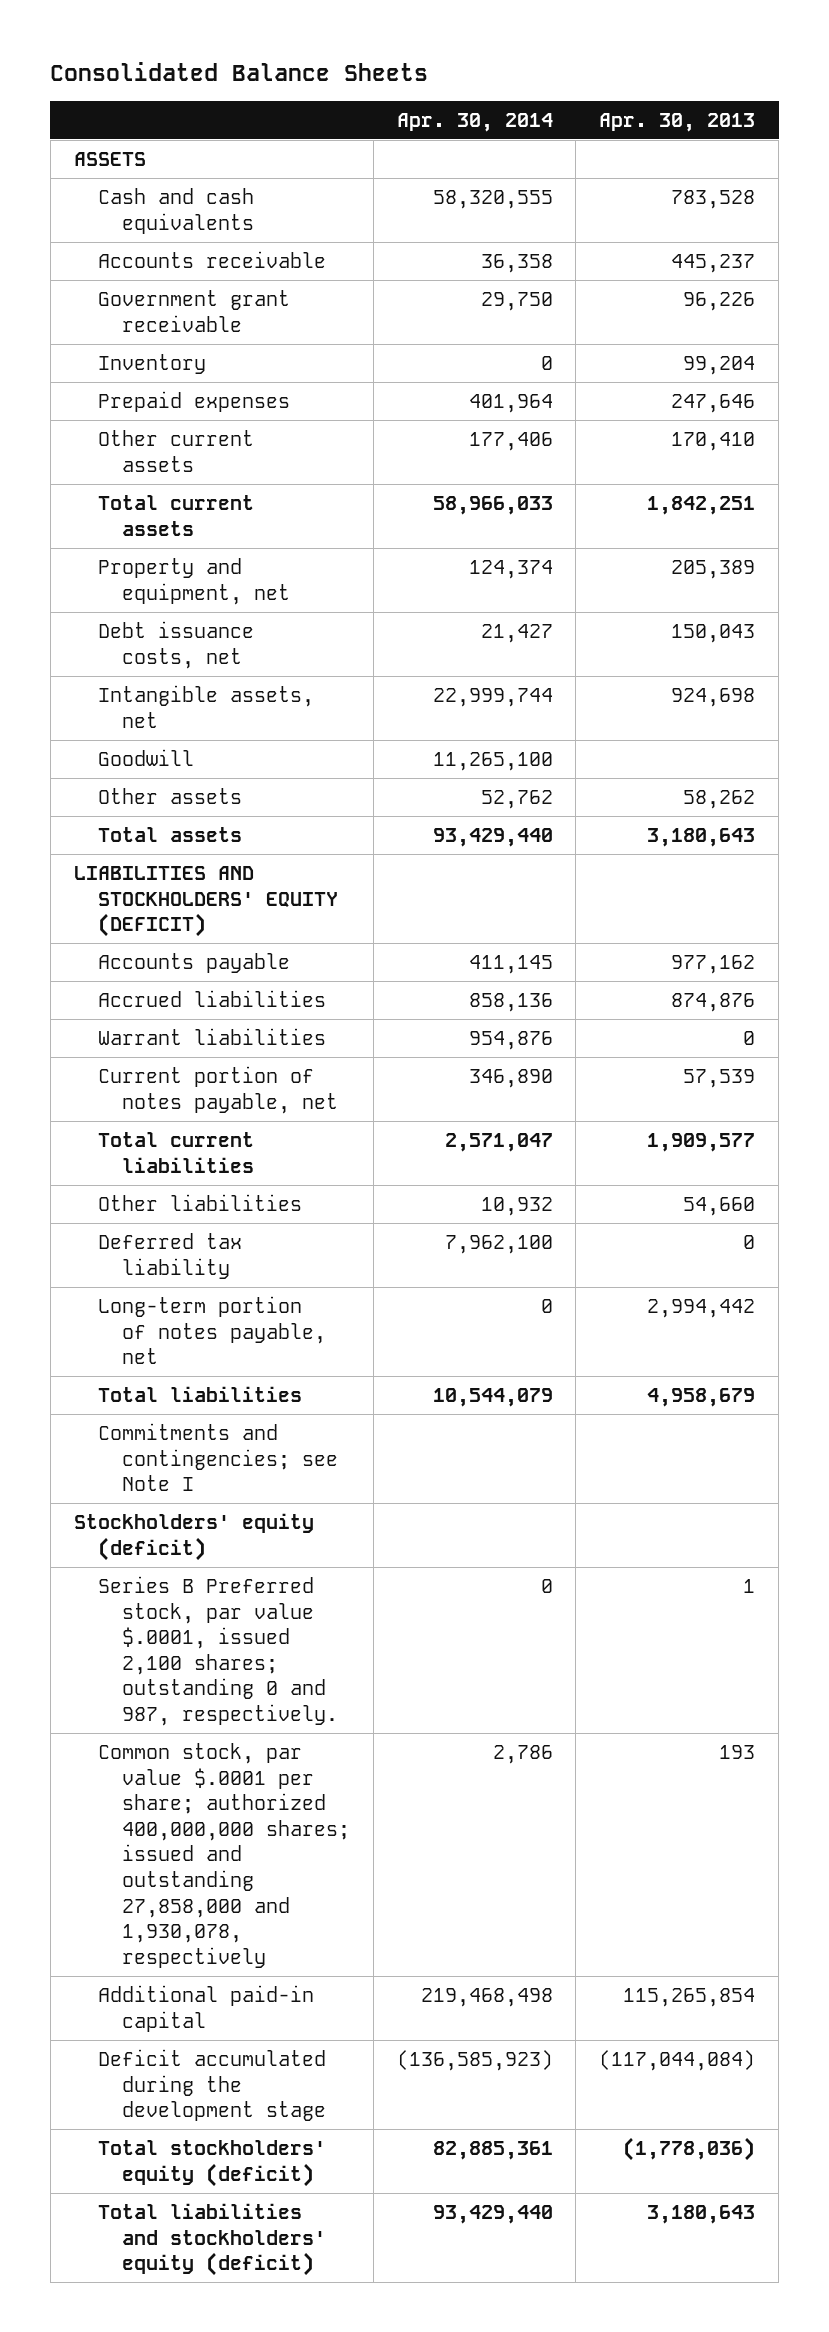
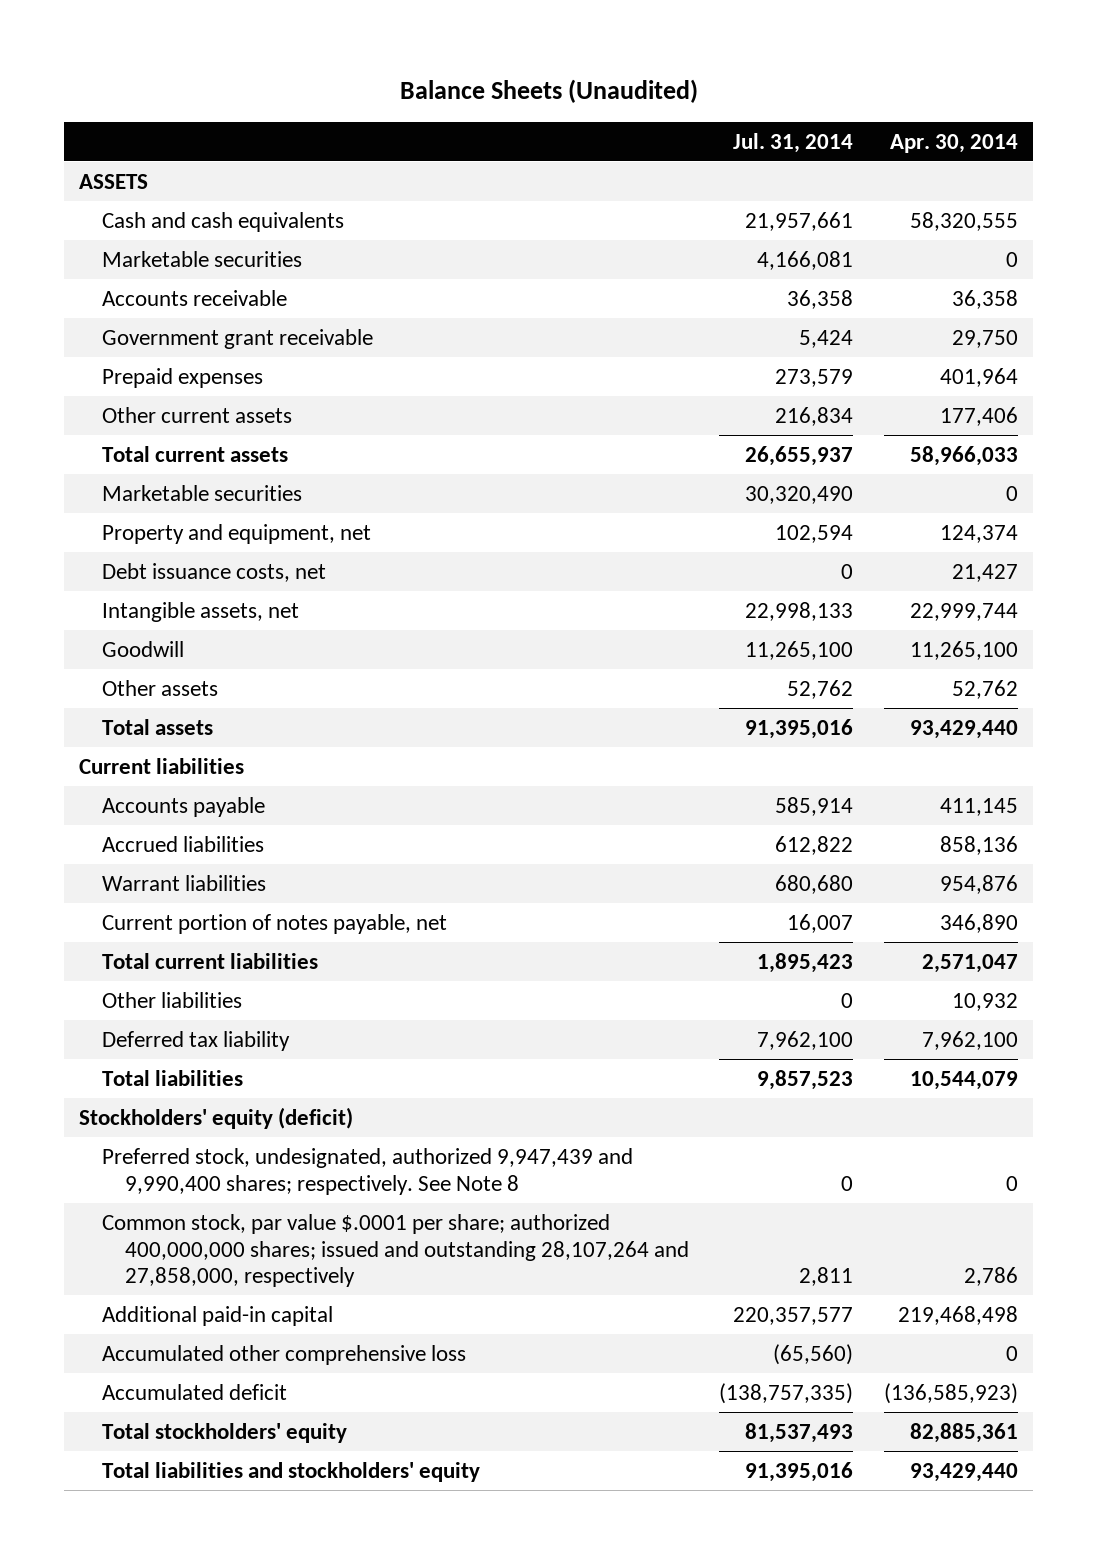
[50,61,429,81] Consolidated Balance Sheets -> [399,79,698,104] Balance Sheets (Unaudited)
[599,112,756,132] Apr. 30, 2013 -> none
none -> [733,132,854,153] Jul. 31, 2014
none -> [102,250,303,267] Marketable securities
[97,354,206,375] Inventory -> none
none -> [102,484,303,501] Marketable securities
[73,866,338,938] LIABILITIES AND STOCKHOLDERS' EQUITY (DEFICIT) -> none
none -> [79,757,245,774] Current liabilities
[97,1296,326,1365] Long-term portion of notes payable, net -> none
[97,1423,338,1492] Commitments and contingencies; see Note I -> none
[97,1576,338,1726] Series B Preferred stock, par value $.0001, issued 2,100 shares; outstanding 0 and 987, respectively. -> none
none -> [102,1147,634,1195] Preferred stock, undesignated, authorized 9,947,439 and 9,990,400 shares; respectively. See Note 8
[97,1743,350,1968] Common stock, par value $.0001 per share; authorized 400,000,000 shares; issued and outstanding 27,858,000 and 1,930,078, respectively -> [102,1213,689,1288] Common stock, par value $.0001 per share; authorized 400,000,000 shares; issued and outstanding 28,107,264 and 27,858,000, respectively
none -> [102,1344,467,1365] Accumulated other comprehensive loss
[97,2049,326,2122] Deficit accumulated during the development stage -> [102,1383,288,1400] Accumulated deficit
[97,2140,326,2187] Total stockholders' equity (deficit) -> [102,1422,348,1443] Total stockholders' equity
[97,2203,326,2277] Total liabilities and stockholders' equity (deficit) -> [102,1461,481,1482] Total liabilities and stockholders' equity

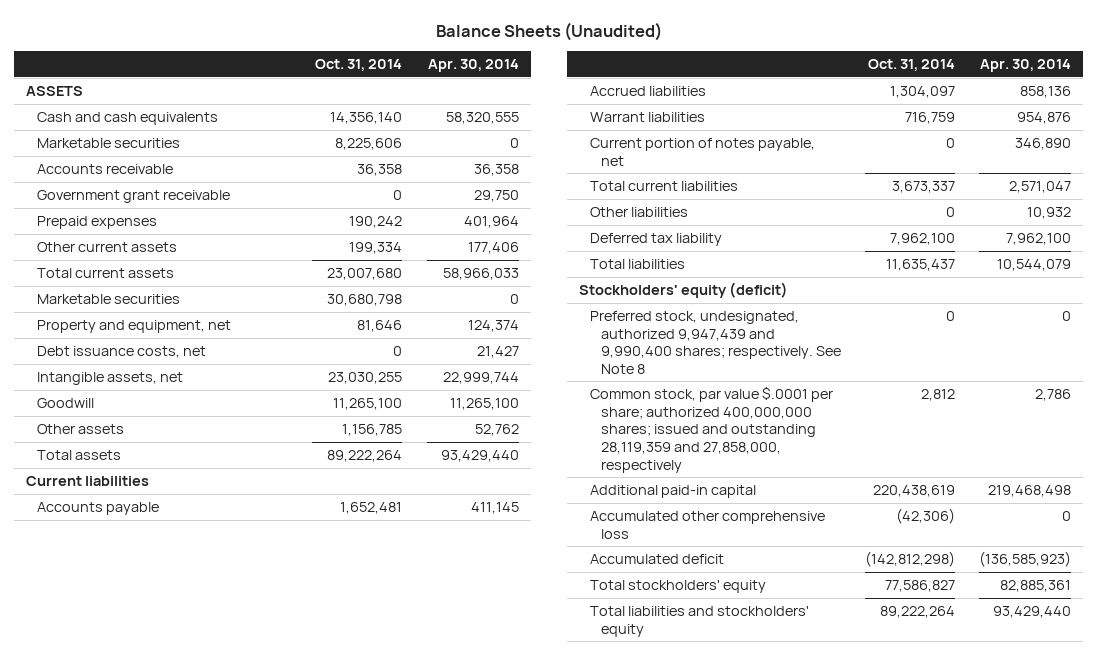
[733,132,854,153] Jul. 31, 2014 -> none
none -> [315,59,403,72] Oct. 31, 2014
[102,1213,689,1288] Common stock, par value $.0001 per share; authorized 400,000,000 shares; issued and outstanding 28,107,264 and 27,858,000, respectively -> [589,386,833,473] Common stock, par value $.0001 per share; authorized 400,000,000 shares; issued and outstanding 28,119,359 and 27,858,000, respectively

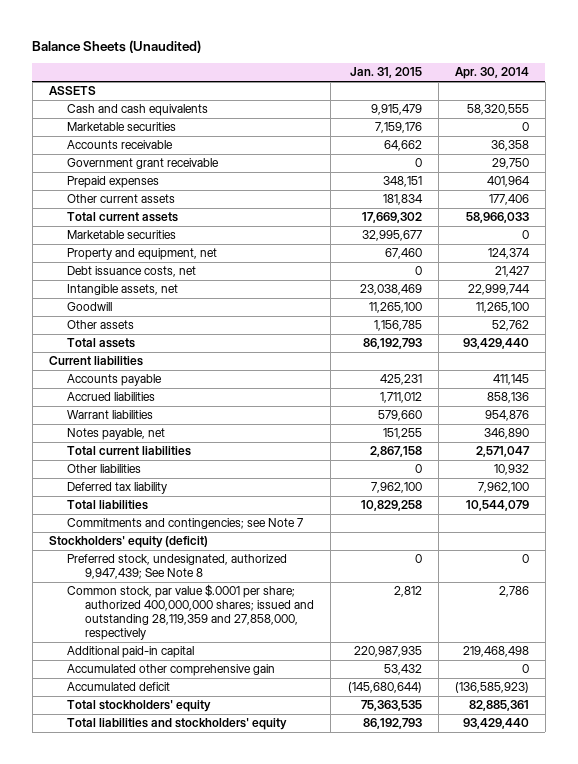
[315,59,403,72] Oct. 31, 2014 -> none
none -> [349,67,422,79] Jan. 31, 2015
[589,138,815,166] Current portion of notes payable, net -> [67,428,166,441] Notes payable, net
none -> [67,518,304,530] Commitments and contingencies; see Note 7
[589,311,841,374] Preferred stock, undesignated, authorized 9,947,439 and 9,990,400 shares; respectively. See Note 8 -> [67,554,288,580] Preferred stock, undesignated, authorized 9,947,439; See Note 8
[589,511,825,539] Accumulated other comprehensive loss -> [67,664,276,677] Accumulated other comprehensive gain

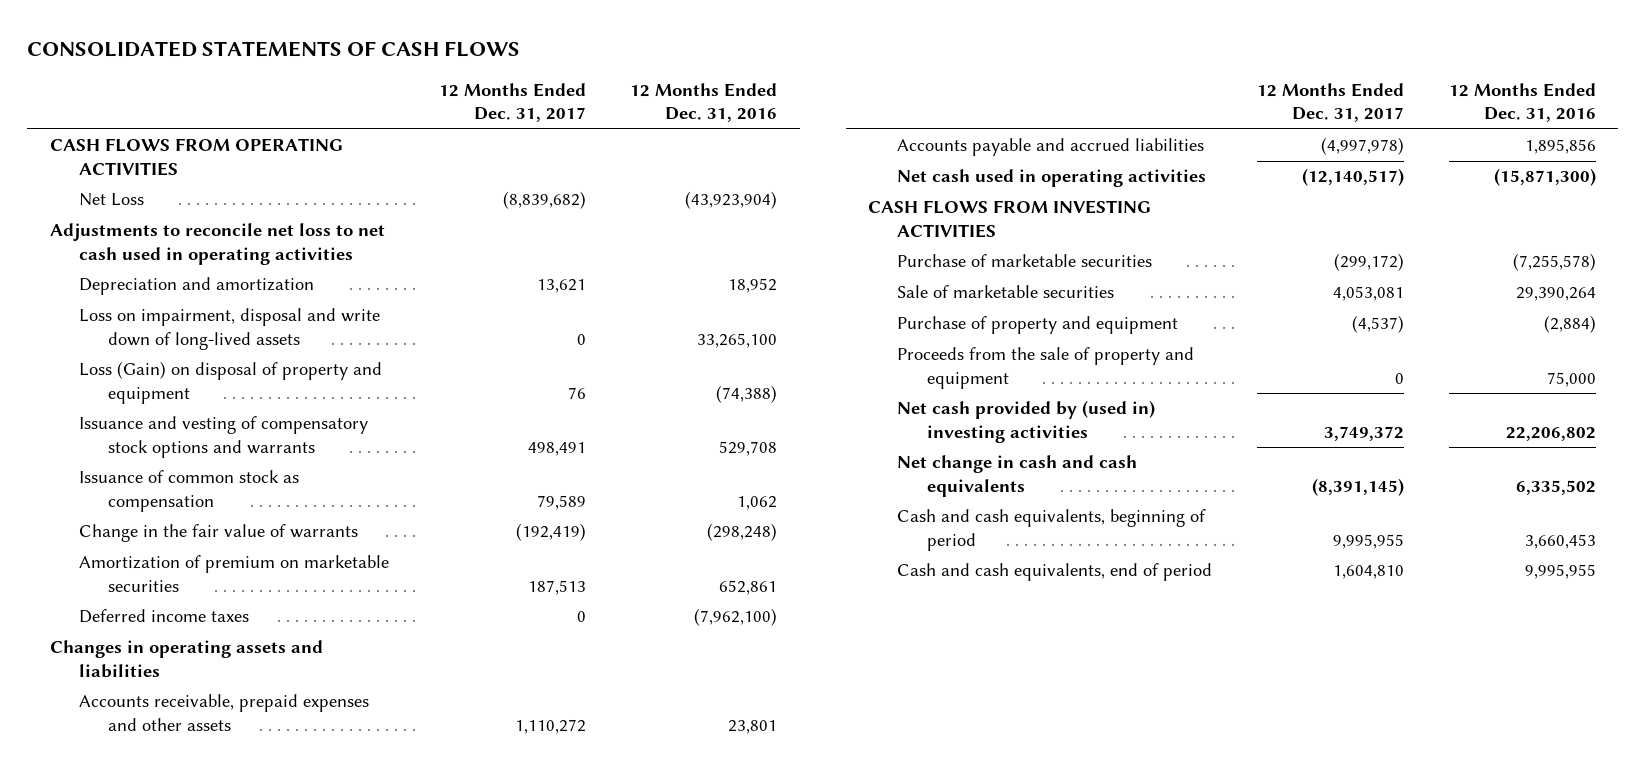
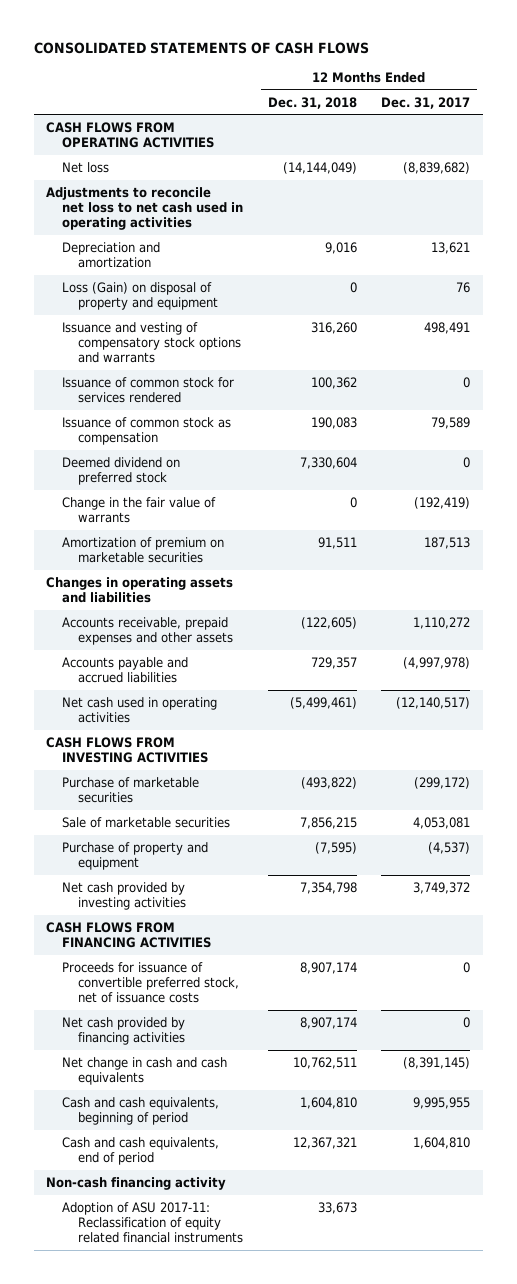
[630,82,778,123] 12 Months Ended Dec. 31, 2016 -> none
none -> [267,96,357,109] Dec. 31, 2018
[79,193,145,207] Net Loss -> [61,161,109,173] Net loss
[79,308,381,350] Loss on impairment, disposal and write down of long-lived assets -> none
none -> [61,376,234,404] Issuance of common stock for services rendered
none -> [61,456,180,486] Deemed dividend on preferred stock
[79,609,250,624] Deferred income taxes -> none
[897,347,1195,389] Proceeds from the sale of property and equipment -> none
[897,400,1156,443] Net cash provided by (used in) investing activities -> [61,881,186,911] Net cash provided by investing activities
none -> [46,921,211,949] CASH FLOWS FROM FINANCING ACTIVITIES
none -> [61,961,239,1004] Proceeds for issuance of convertible preferred stock, net of issuance costs
none -> [61,1016,185,1046] Net cash provided by financing activities
none -> [46,1176,227,1190] Non-cash financing activity
none -> [61,1201,243,1244] Adoption of ASU 2017-11: Reclassification of equity related financial instruments

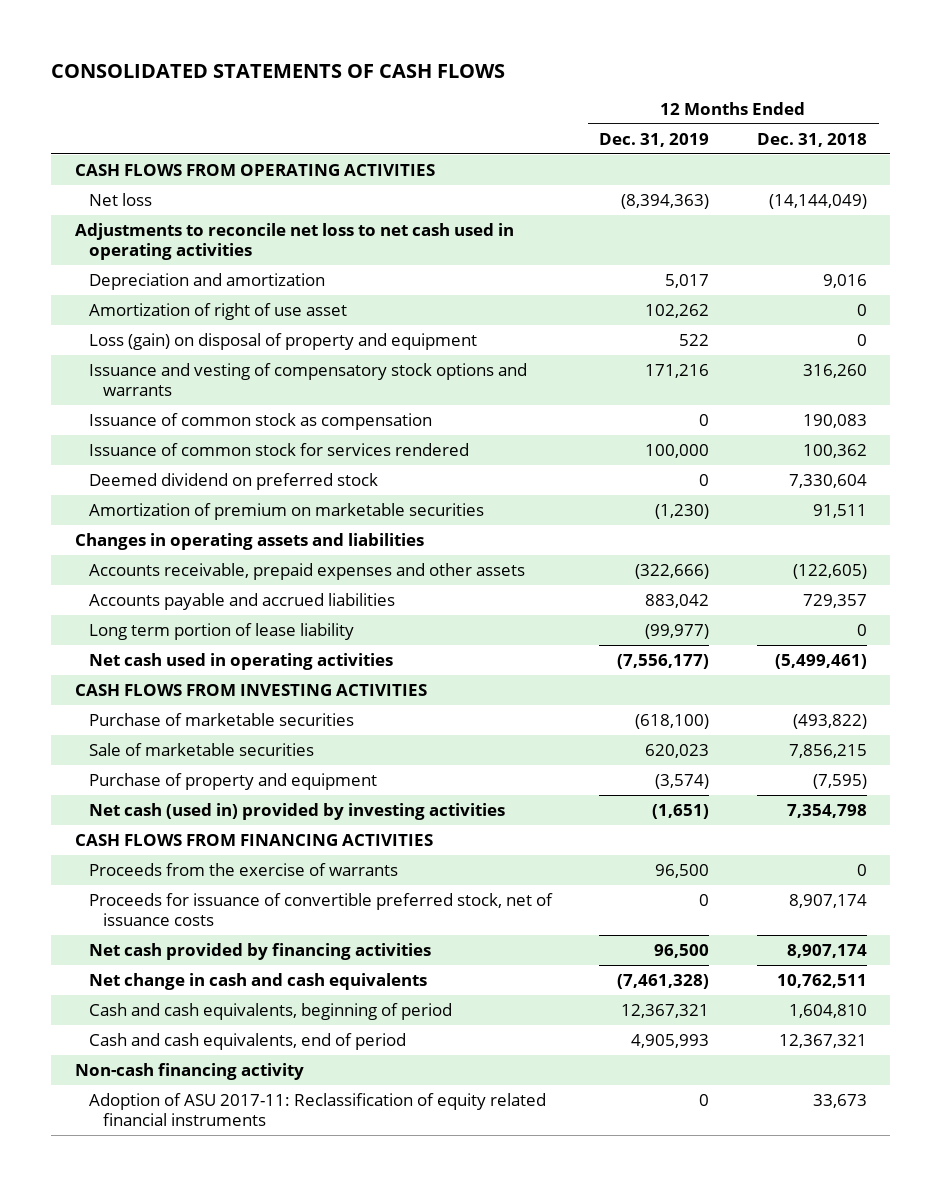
[381,96,471,109] Dec. 31, 2017 -> none
none -> [599,132,710,147] Dec. 31, 2019
none -> [88,302,347,320] Amortization of right of use asset
[61,281,218,311] Loss (Gain) on disposal of property and equipment -> [88,332,477,350] Loss (gain) on disposal of property and equipment
[61,376,234,404] Issuance of common stock for services rendered -> [88,442,469,456] Issuance of common stock for services rendered
[61,496,216,524] Change in the fair value of warrants -> none
none -> [88,622,354,640] Long term portion of lease liability
[61,881,186,911] Net cash provided by investing activities -> [88,802,505,820] Net cash (used in) provided by investing activities
none -> [88,862,398,876] Proceeds from the exercise of warrants

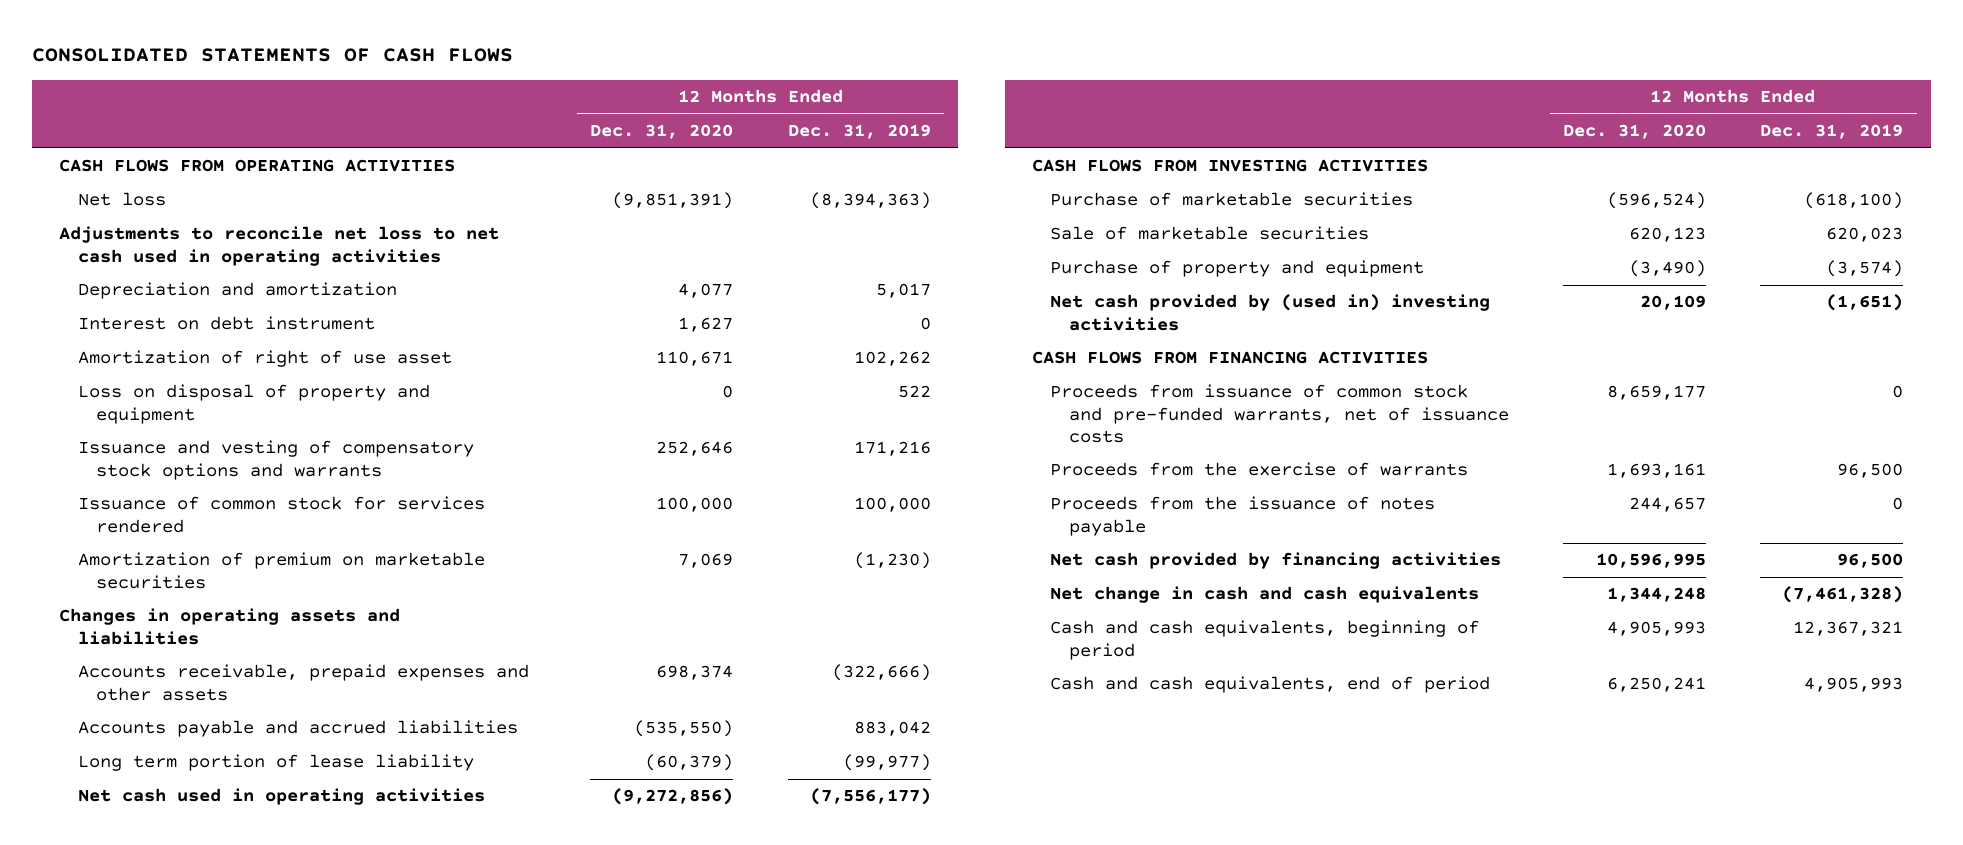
[756,132,867,147] Dec. 31, 2018 -> none
none -> [590,124,734,140] Dec. 31, 2020
none -> [77,316,375,331] Interest on debt instrument
[88,332,477,350] Loss (gain) on disposal of property and equipment -> [77,384,430,424] Loss on disposal of property and equipment
[88,412,432,430] Issuance of common stock as compensation -> none
[88,472,378,490] Deemed dividend on preferred stock -> none
[88,802,505,820] Net cash (used in) provided by investing activities -> [1050,294,1491,331] Net cash provided by (used in) investing activities
none -> [1050,384,1509,443] Proceeds from issuance of common stock and pre-funded warrants, net of issuance costs
[88,892,553,927] Proceeds for issuance of convertible preferred stock, net of issuance costs -> none
none -> [1050,496,1436,536] Proceeds from the issuance of notes payable
[75,1062,305,1080] Non-cash financing activity -> none
[88,1092,546,1127] Adoption of ASU 2017-11: Reclassification of equity related financial instruments -> none

